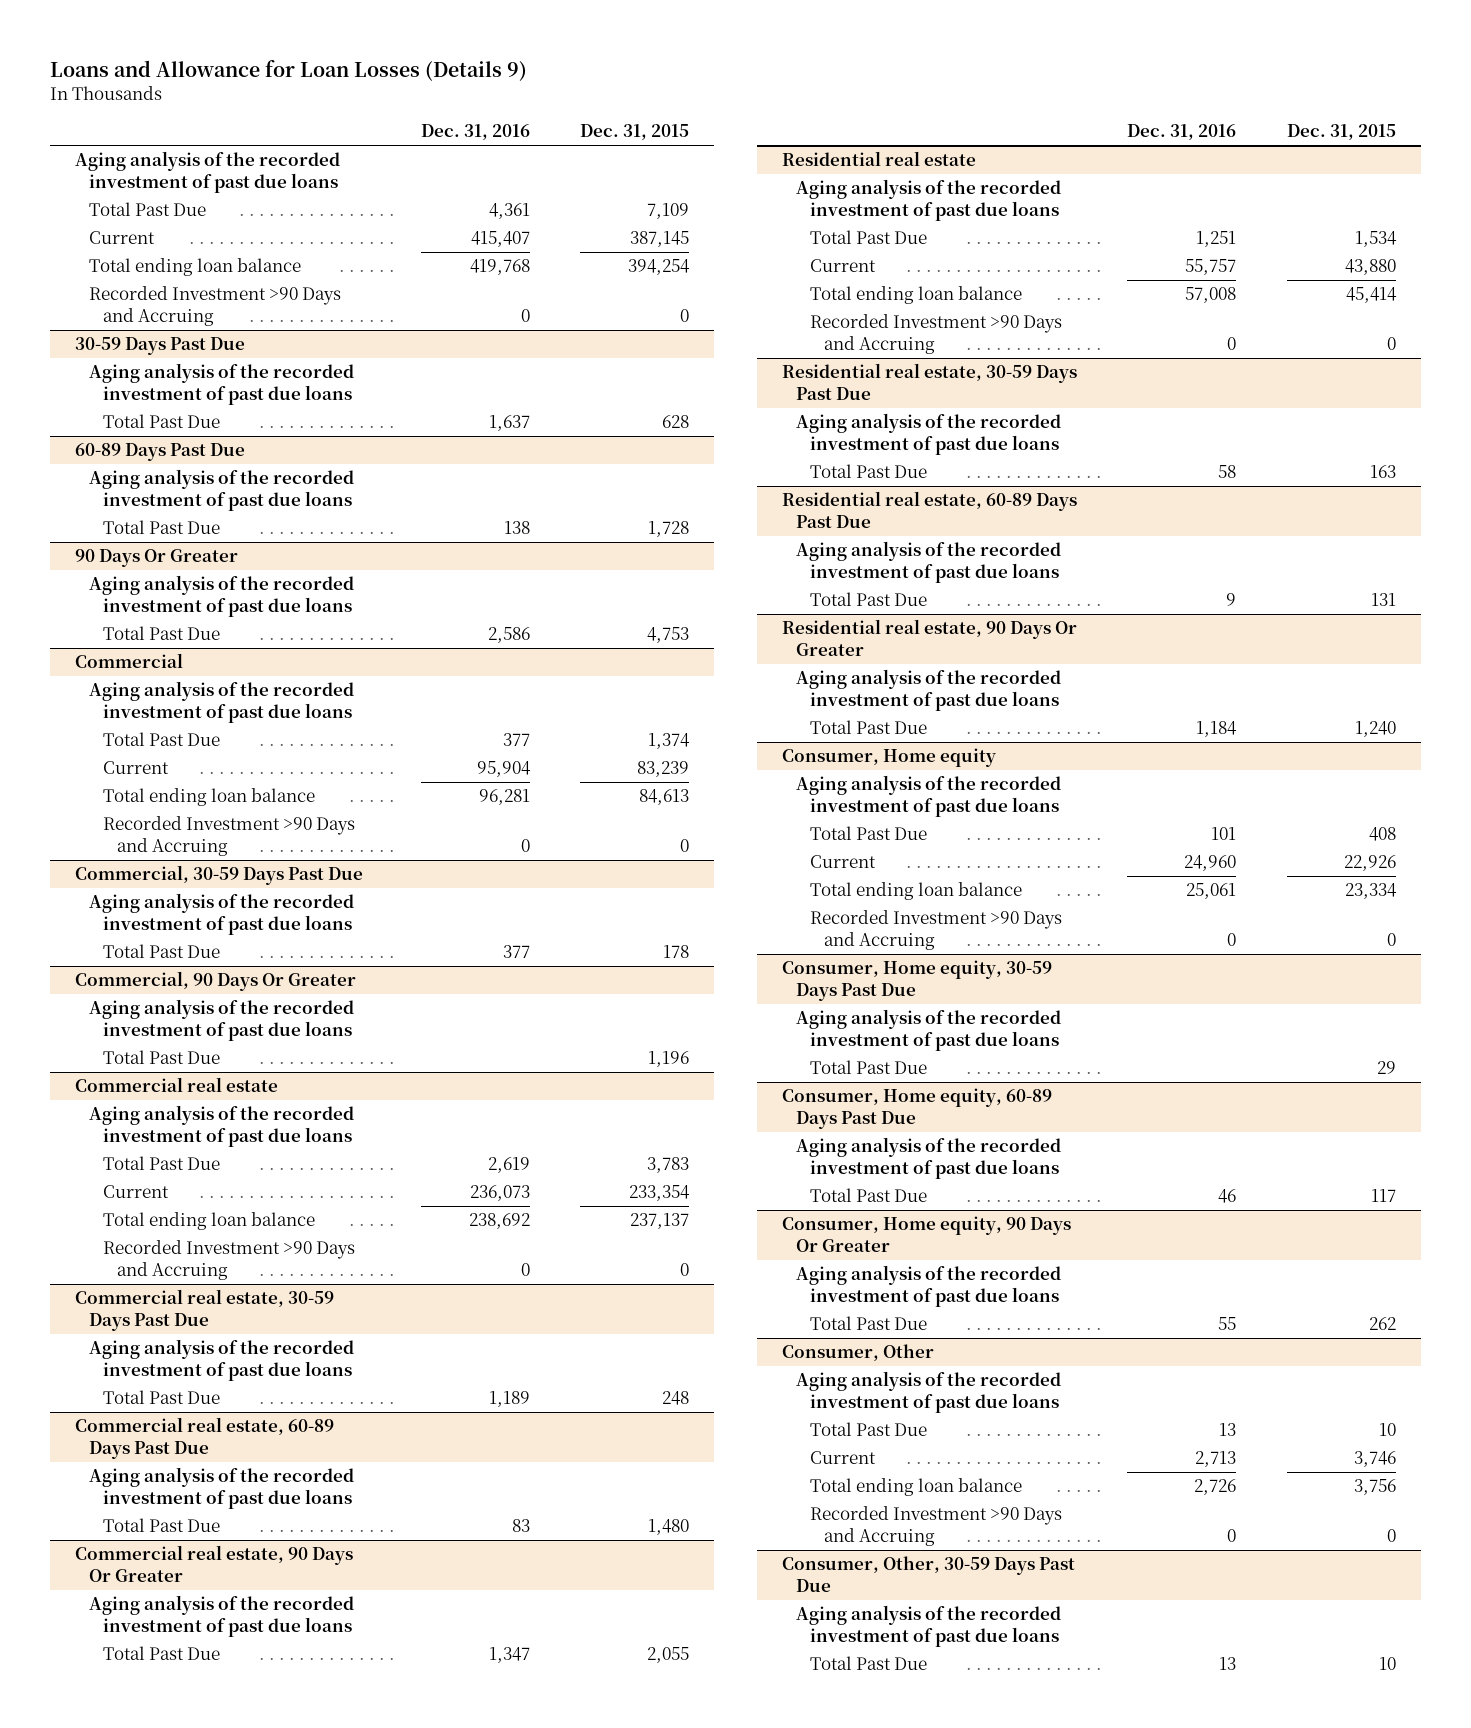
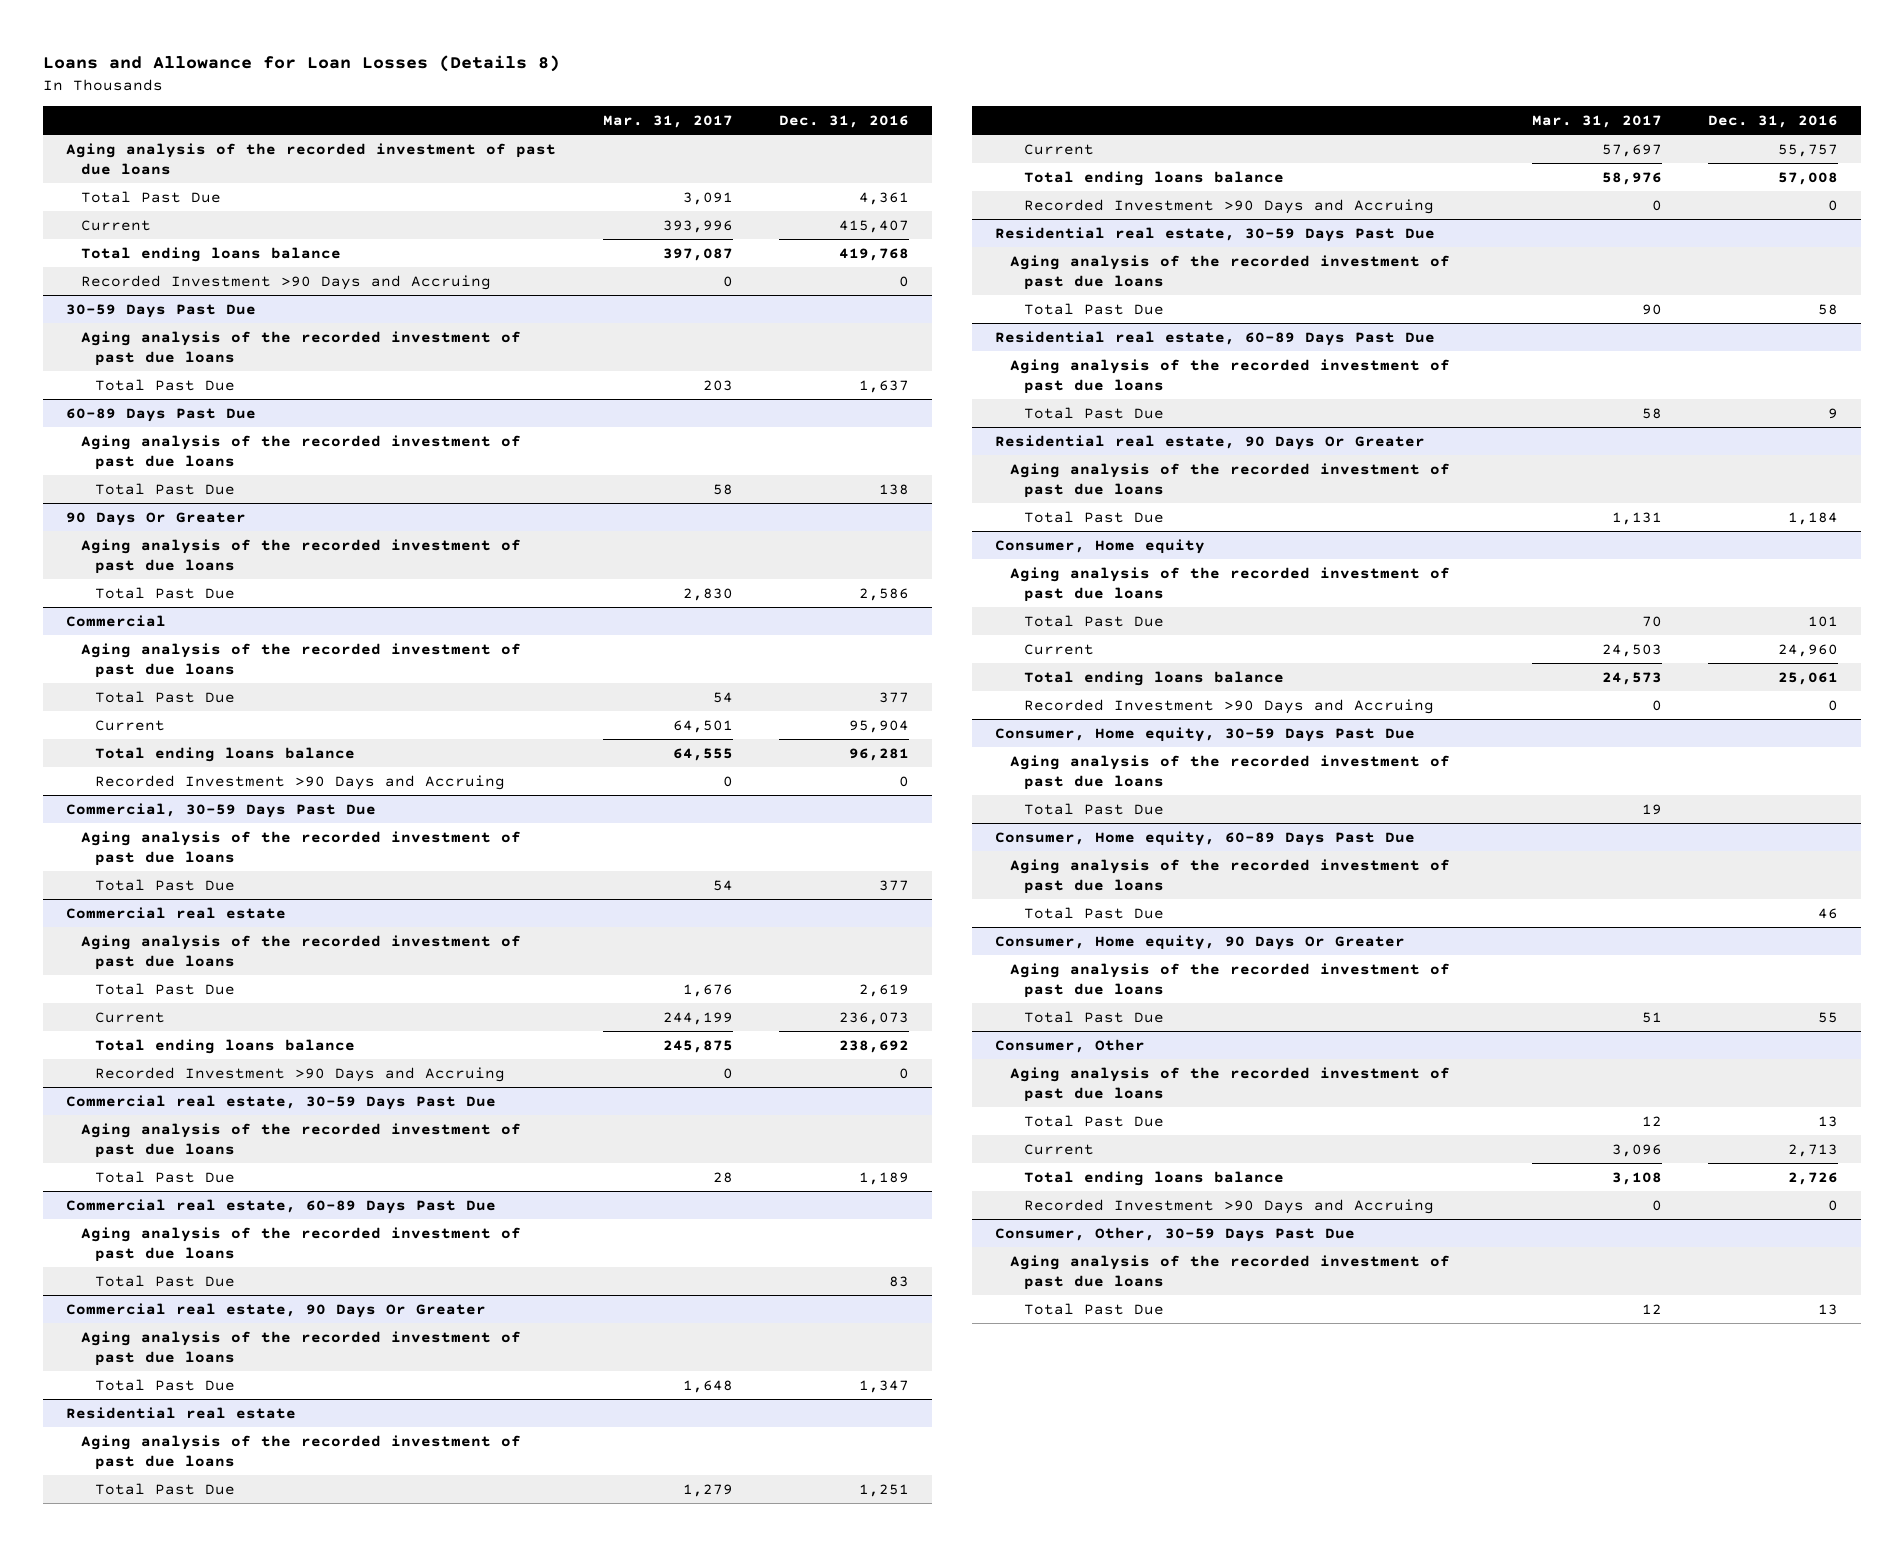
[50,59,528,81] Loans and Allowance for Loan Losses (Details 9) -> [43,55,561,73] Loans and Allowance for Loan Losses (Details 8)
[579,124,689,141] Dec. 31, 2015 -> none
none -> [602,114,733,128] Mar. 31, 2017
[89,258,302,277] Total ending loan balance -> [80,246,341,262] Total ending loans balance
[103,788,316,807] Total ending loan balance -> [94,746,355,762] Total ending loans balance
[75,971,357,992] Commercial, 90 Days Or Greater -> none
[89,999,355,1041] Aging analysis of the recorded investment of past due loans -> none
[103,1050,221,1065] Total Past Due -> none
[103,1212,316,1231] Total ending loan balance -> [94,1038,355,1054] Total ending loans balance
[810,286,1023,305] Total ending loan balance -> [1023,170,1284,186] Total ending loans balance
[810,882,1023,901] Total ending loan balance -> [1023,670,1284,686] Total ending loans balance
[810,1478,1023,1497] Total ending loan balance -> [1023,1170,1284,1186] Total ending loans balance

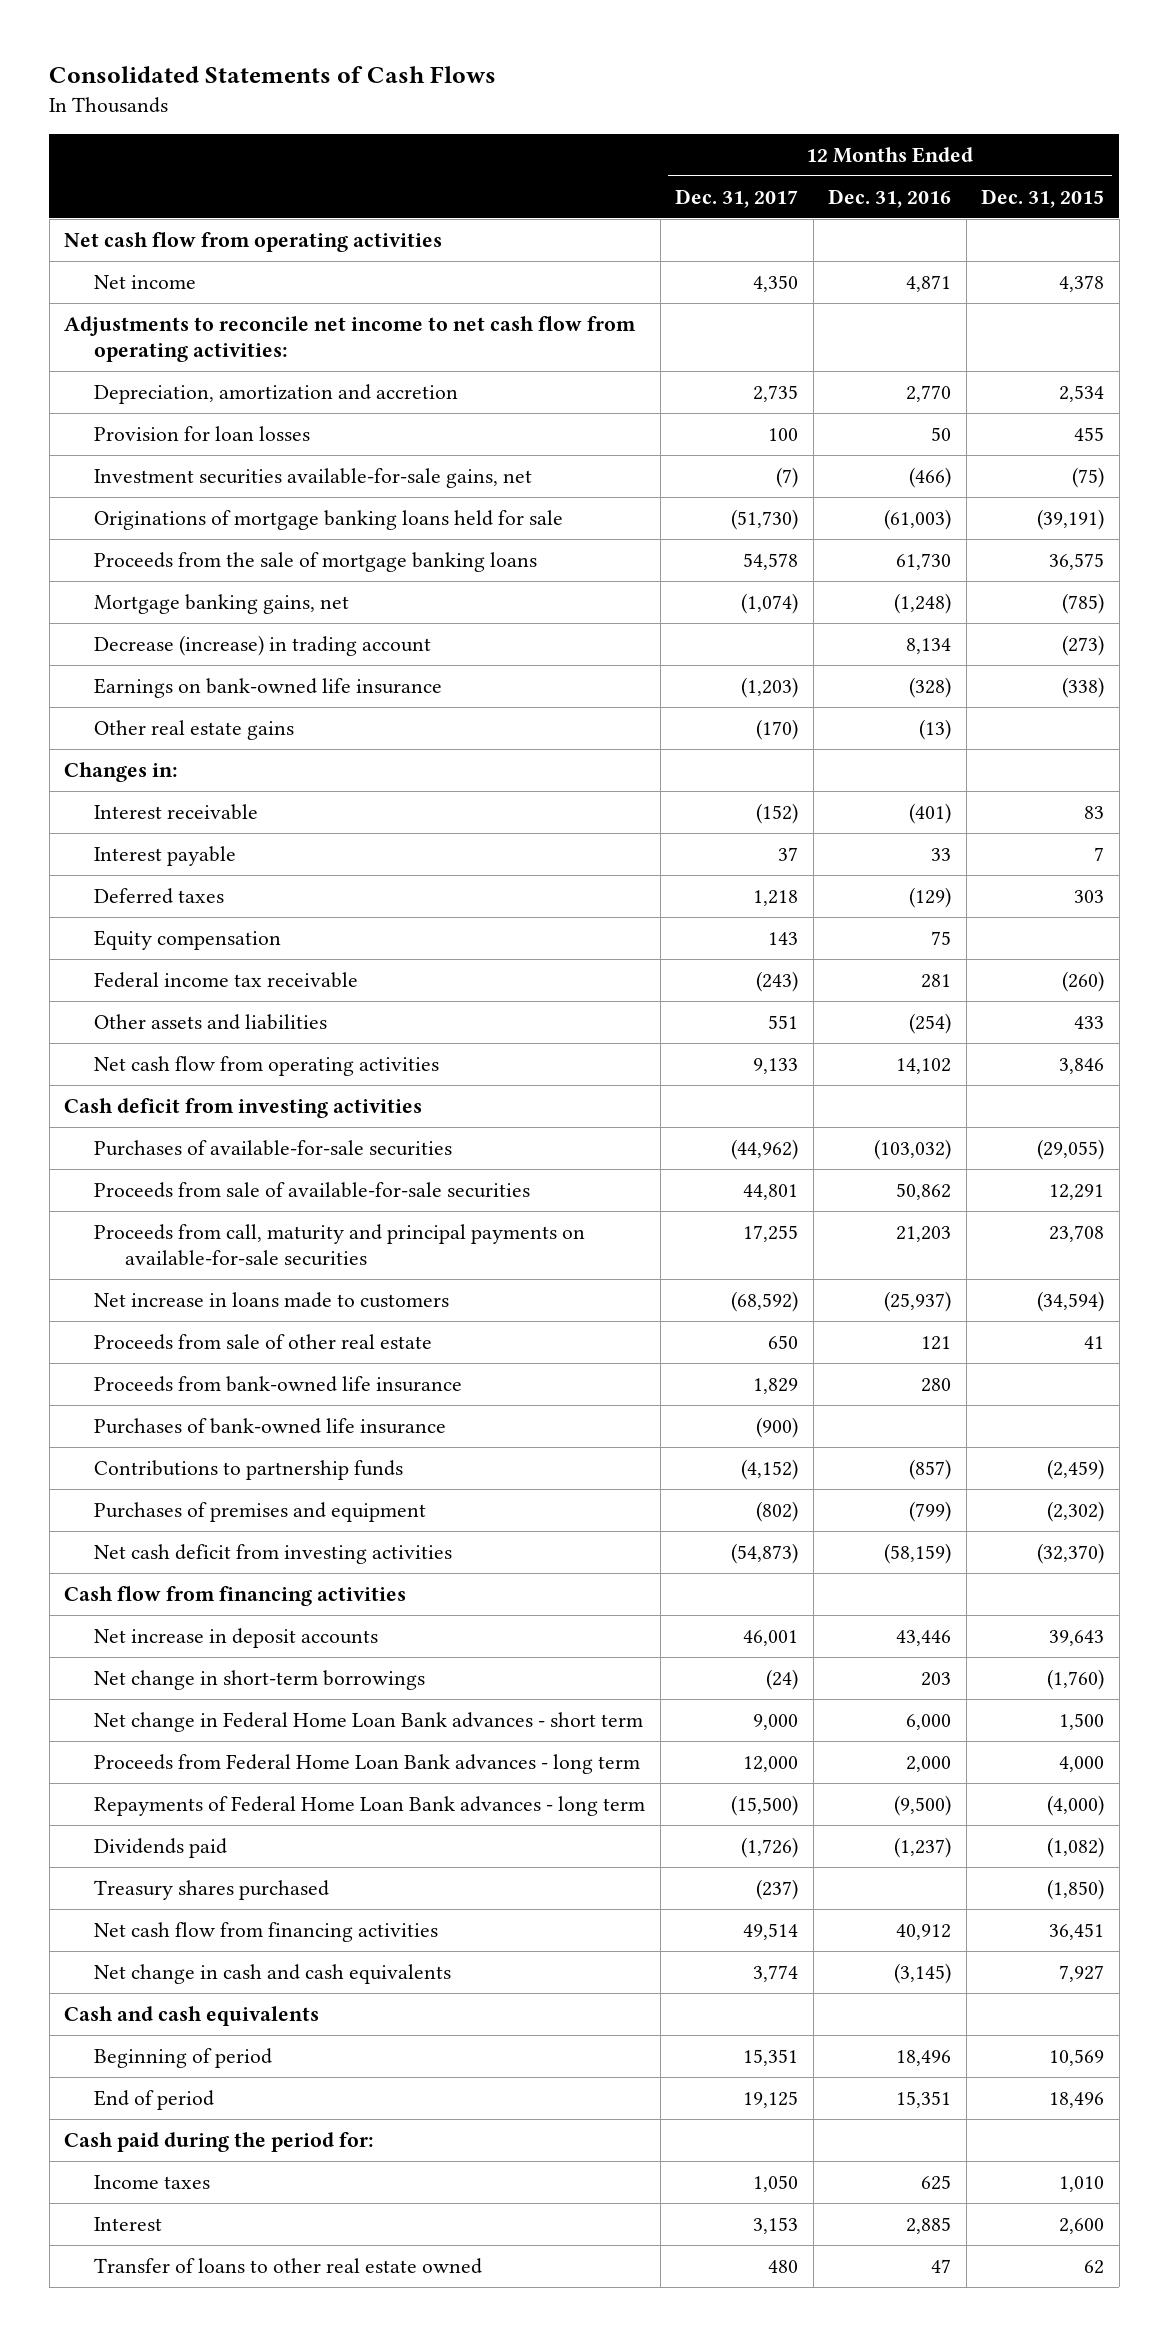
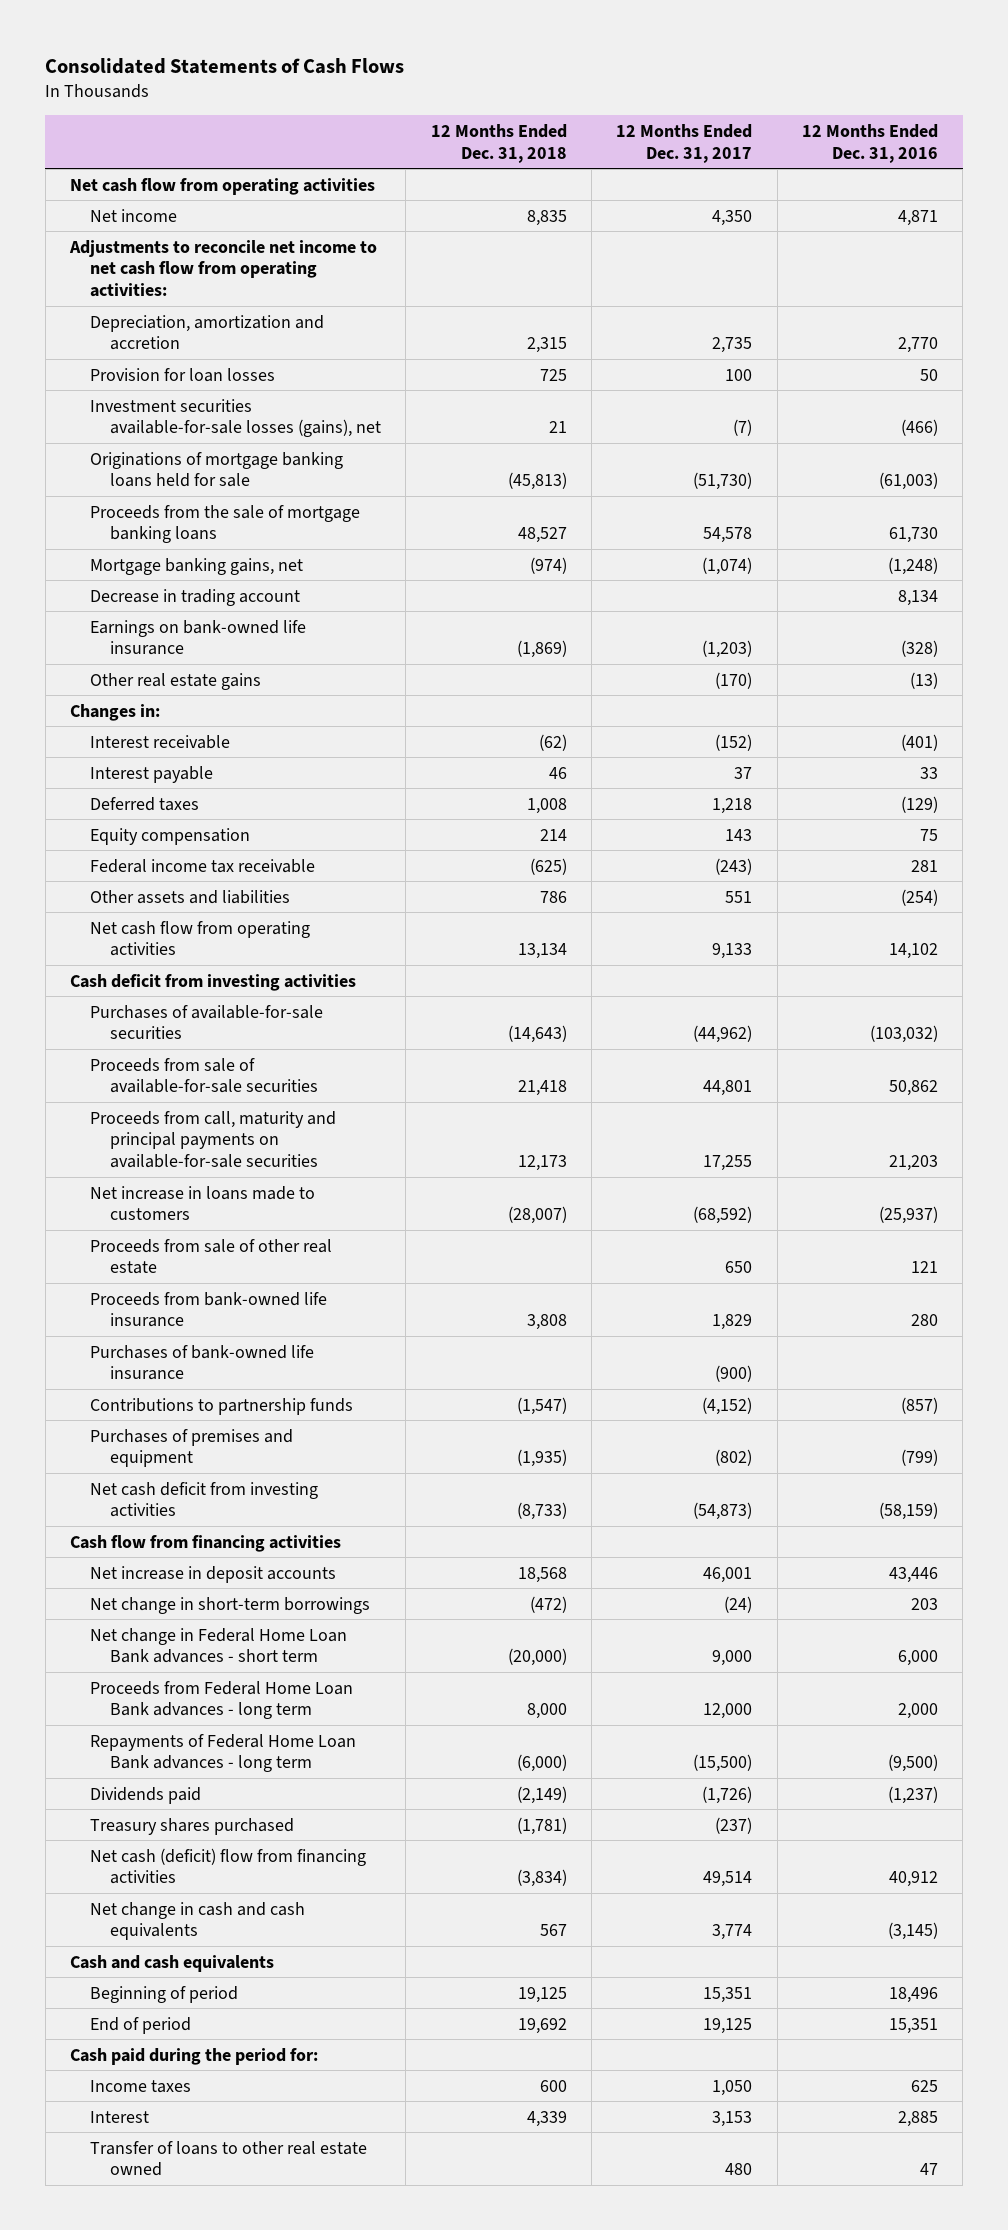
[981,188,1105,208] Dec. 31, 2015 -> none
none -> [430,123,567,163] 12 Months Ended Dec. 31, 2018
[94,468,533,489] Investment securities available-for-sale gains, net -> [90,398,382,438] Investment securities available-for-sale losses (gains), net
[94,635,432,657] Decrease (increase) in trading account -> [90,588,301,606] Decrease in trading account
[94,1922,439,1943] Net cash flow from financing activities -> [90,1847,367,1885] Net cash (deficit) flow from financing activities

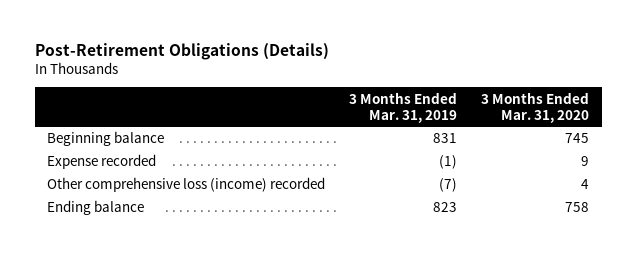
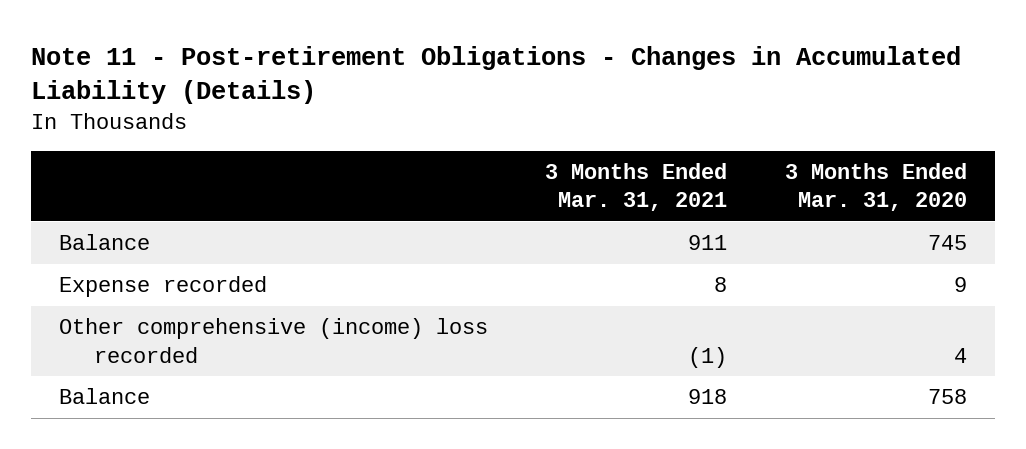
[34,42,329,60] Post-Retirement Obligations (Details) -> [30,45,961,104] Note 11 - Post-retirement Obligations - Changes in Accumulated Liability (Details)
[349,91,458,123] 3 Months Ended Mar. 31, 2019 -> none
none -> [545,162,728,212] 3 Months Ended Mar. 31, 2021
[47,131,165,147] Beginning balance -> [59,234,151,251] Balance
[47,177,326,193] Other comprehensive loss (income) recorded -> [59,318,489,363] Other comprehensive (income) loss recorded
[47,200,145,216] Ending balance -> [59,388,151,405] Balance

